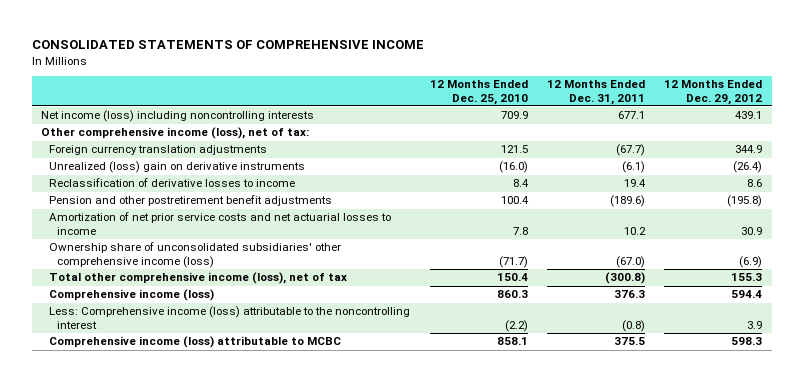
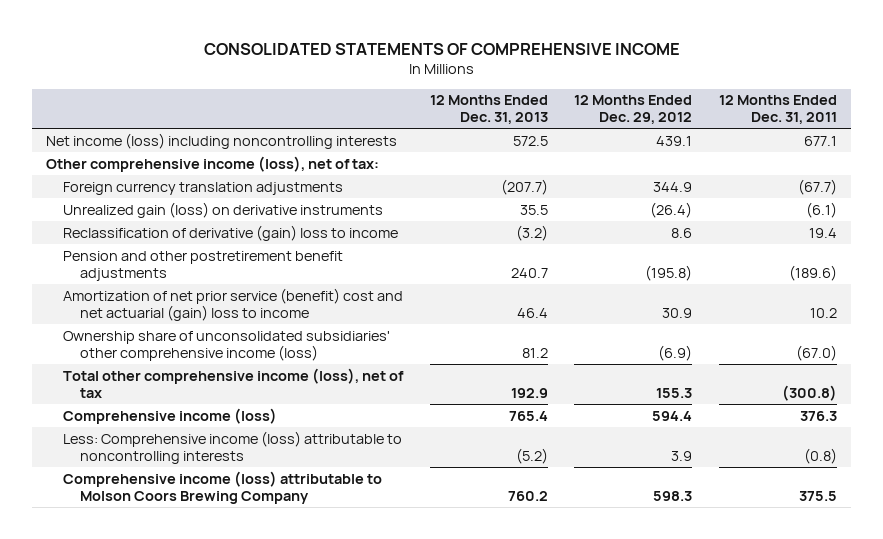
[429,80,528,105] 12 Months Ended Dec. 25, 2010 -> none
none -> [429,95,548,125] 12 Months Ended Dec. 31, 2013
[49,161,306,174] Unrealized (loss) gain on derivative instruments -> [62,201,383,218] Unrealized gain (loss) on derivative instruments
[49,178,296,188] Reclassification of derivative losses to income -> [62,224,398,241] Reclassification of derivative (gain) loss to income
[49,212,392,235] Amortization of net prior service costs and net actuarial losses to income -> [62,287,403,321] Amortization of net prior service (benefit) cost and net actuarial (gain) loss to income
[49,306,411,329] Less: Comprehensive income (loss) attributable to the noncontrolling interest -> [62,430,402,464] Less: Comprehensive income (loss) attributable to noncontrolling interests
[49,336,342,349] Comprehensive income (loss) attributable to MCBC -> [62,470,382,504] Comprehensive income (loss) attributable to Molson Coors Brewing Company

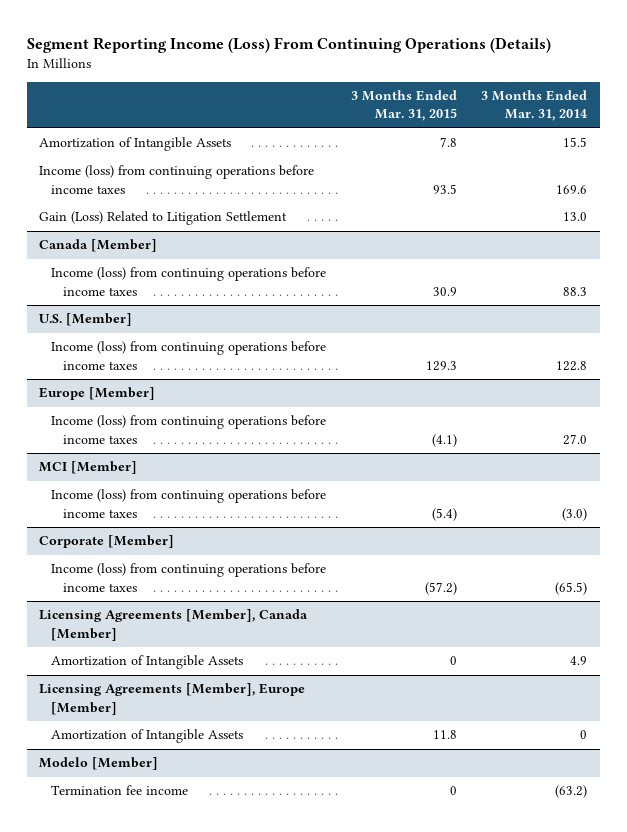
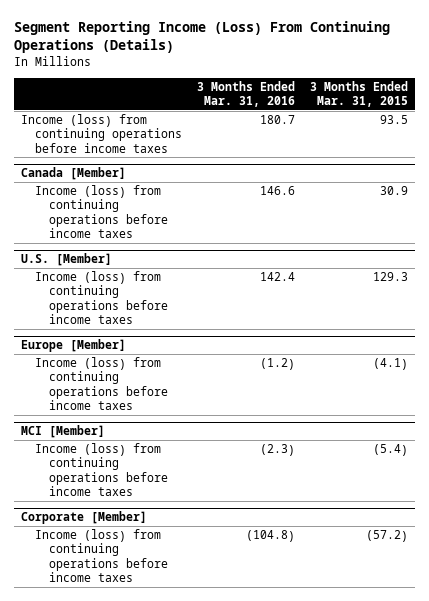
[481,90,588,122] 3 Months Ended Mar. 31, 2014 -> none
none -> [196,80,295,107] 3 Months Ended Mar. 31, 2016
[39,137,232,152] Amortization of Intangible Assets -> none
[39,211,288,226] Gain (Loss) Related to Litigation Settlement -> none
[39,609,309,641] Licensing Agreements [Member], Canada [Member] -> none
[51,655,244,670] Amortization of Intangible Assets -> none
[39,683,306,715] Licensing Agreements [Member], Europe [Member] -> none
[51,729,244,744] Amortization of Intangible Assets -> none
[39,757,159,771] Modelo [Member] -> none
[51,785,189,796] Termination fee income -> none

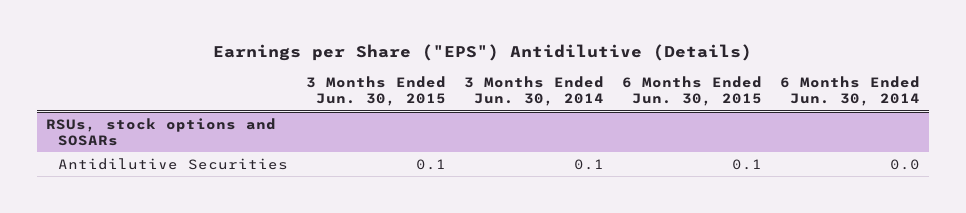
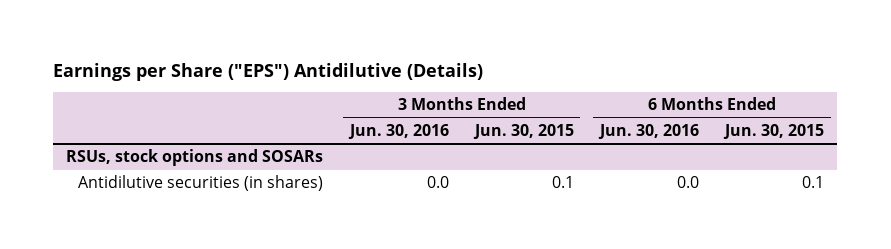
[464,76,605,107] 3 Months Ended Jun. 30, 2014 -> none
[780,76,921,107] 6 Months Ended Jun. 30, 2014 -> none
none -> [347,124,449,140] Jun. 30, 2016
none -> [597,124,699,140] Jun. 30, 2016
[58,157,289,170] Antidilutive Securities -> [78,175,324,192] Antidilutive securities (in shares)

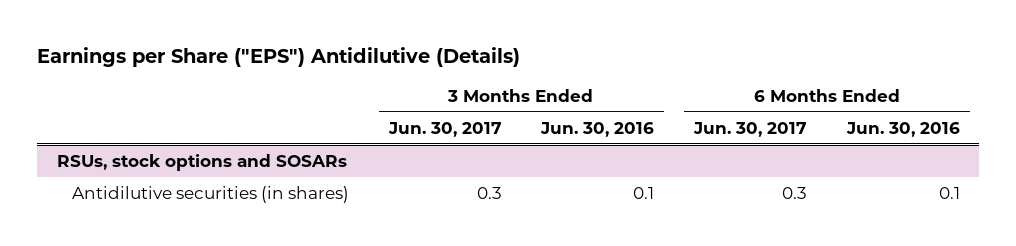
[472,124,574,140] Jun. 30, 2015 -> none
[723,124,825,140] Jun. 30, 2015 -> none
none -> [387,121,502,137] Jun. 30, 2017
none -> [692,121,807,137] Jun. 30, 2017
[426,176,449,189] 0.0 -> [633,186,655,199] 0.1
[676,176,699,189] 0.0 -> [938,186,960,199] 0.1

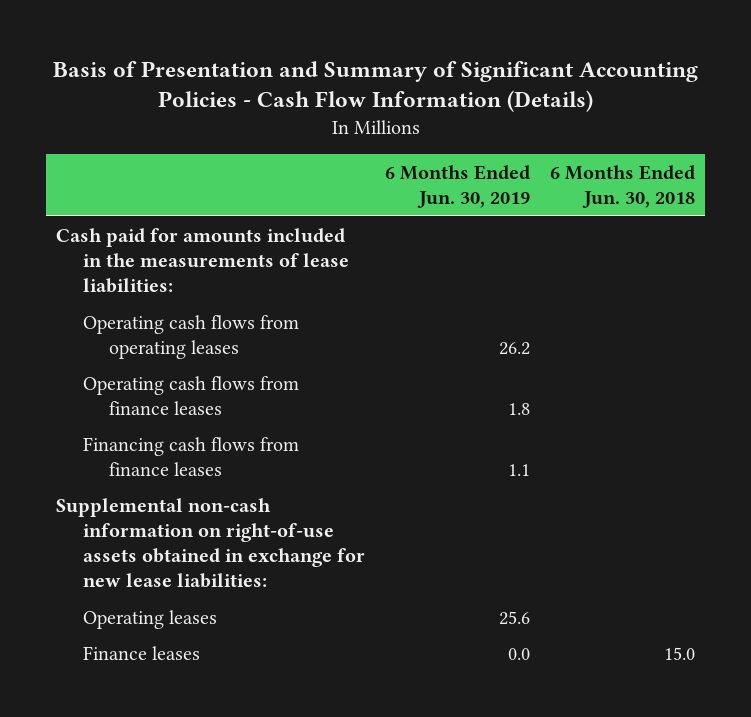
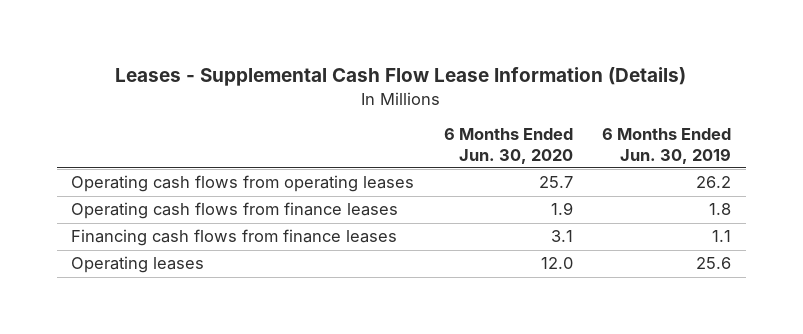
[52,60,698,113] Basis of Presentation and Summary of Significant Accounting Policies - Cash Flow Information (Details) -> [115,67,687,87] Leases - Supplemental Cash Flow Lease Information (Details)
[550,164,696,208] 6 Months Ended Jun. 30, 2018 -> none
none -> [443,128,573,164] 6 Months Ended Jun. 30, 2020
[55,227,349,293] Cash paid for amounts included in the measurements of lease liabilities: -> none
[55,497,365,588] Supplemental non-cash information on right-of-use assets obtained in exchange for new lease liabilities: -> none
[82,645,200,660] Finance leases -> none

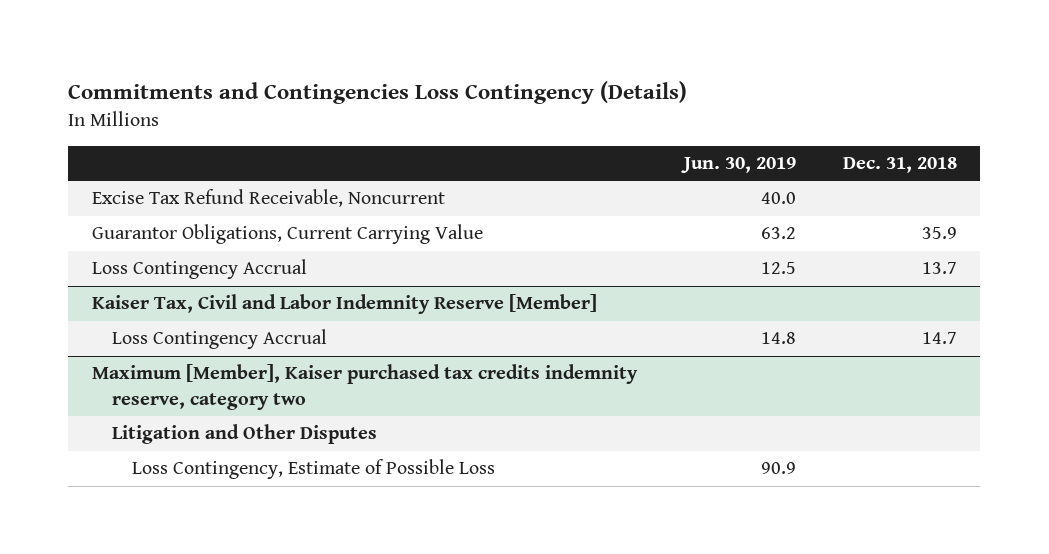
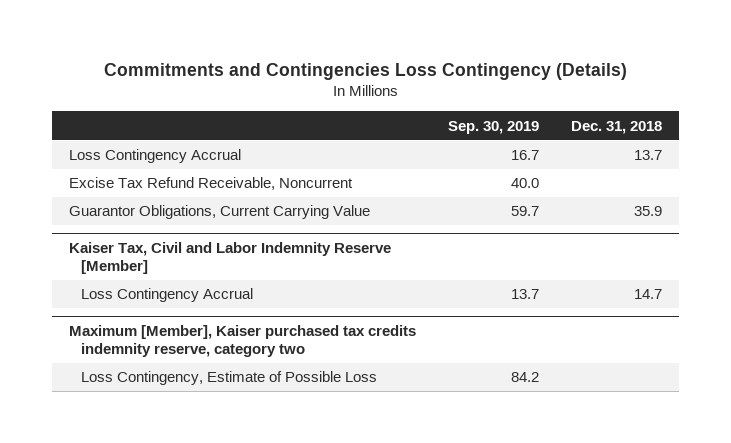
[680,157,796,174] Jun. 30, 2019 -> none
none -> [448,120,540,134] Sep. 30, 2019
[91,259,307,280] Loss Contingency Accrual -> [68,149,241,164] Loss Contingency Accrual
[111,424,377,445] Litigation and Other Disputes -> none

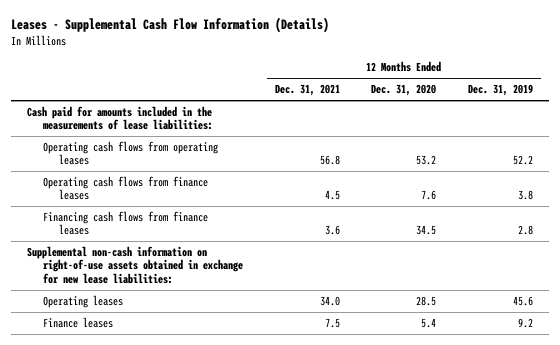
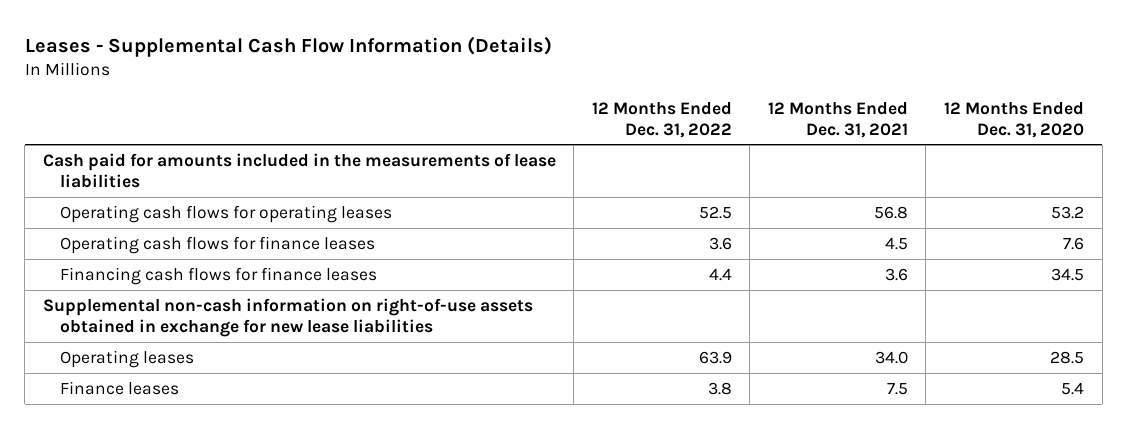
[468,84,534,97] Dec. 31, 2019 -> none
none -> [591,101,732,138] 12 Months Ended Dec. 31, 2022
[26,106,213,131] Cash paid for amounts included in the measurements of lease liabilities: -> [42,152,556,188] Cash paid for amounts included in the measurements of lease liabilities
[42,141,218,166] Operating cash flows from operating leases -> [60,204,393,223] Operating cash flows for operating leases
[42,176,208,201] Operating cash flows from finance leases -> [60,235,376,254] Operating cash flows for finance leases
[42,211,208,236] Financing cash flows from finance leases -> [60,266,378,285] Financing cash flows for finance leases
[26,246,243,284] Supplemental non-cash information on right-of-use assets obtained in exchange for new lease liabilities: -> [42,297,533,337] Supplemental non-cash information on right-of-use assets obtained in exchange for new lease liabilities

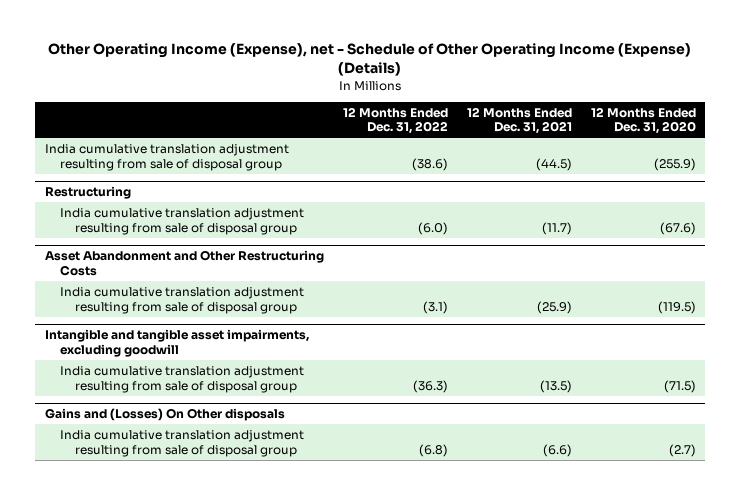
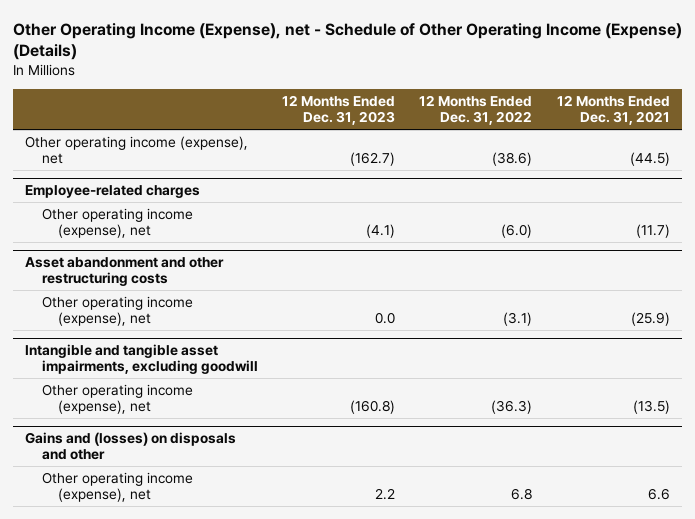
[590,106,696,135] 12 Months Ended Dec. 31, 2020 -> none
none -> [282,94,396,126] 12 Months Ended Dec. 31, 2023
[44,143,289,171] India cumulative translation adjustment resulting from sale of disposal group -> [25,136,249,165] Other operating income (expense), net
[44,186,131,200] Restructuring -> [25,185,201,199] Employee-related charges
[60,207,305,235] India cumulative translation adjustment resulting from sale of disposal group -> [41,208,193,239] Other operating income (expense), net
[44,250,324,276] Asset Abandonment and Other Restructuring Costs -> [25,257,225,287] Asset abandonment and other restructuring costs
[60,286,305,314] India cumulative translation adjustment resulting from sale of disposal group -> [41,296,193,327] Other operating income (expense), net
[60,429,305,457] India cumulative translation adjustment resulting from sale of disposal group -> none
[60,365,305,393] India cumulative translation adjustment resulting from sale of disposal group -> [41,384,193,415] Other operating income (expense), net
[44,408,285,422] Gains and (Losses) On Other disposals -> [25,432,237,461] Gains and (losses) on disposals and other
none -> [41,472,193,503] Other operating income (expense), net

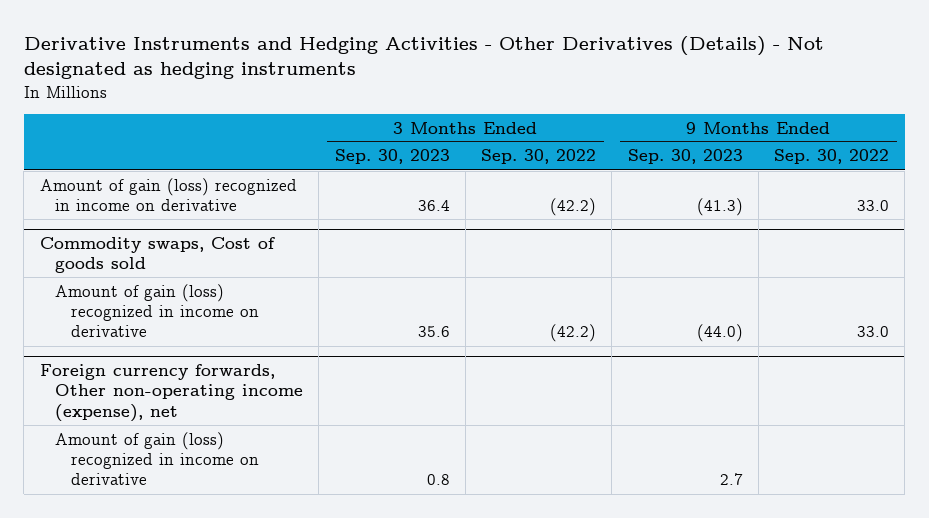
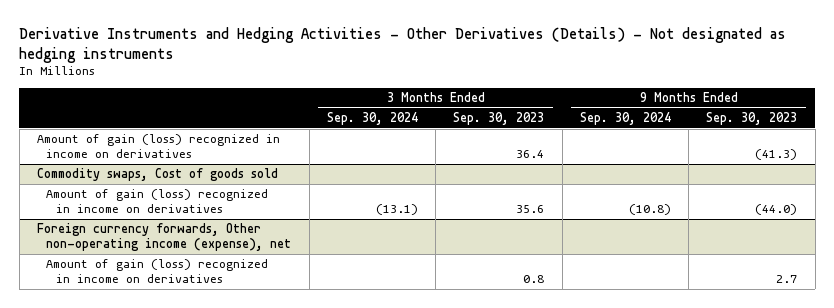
[481,149,597,165] Sep. 30, 2022 -> none
[774,149,890,165] Sep. 30, 2022 -> none
none -> [326,112,418,126] Sep. 30, 2024
none -> [579,112,671,126] Sep. 30, 2024
[39,177,297,212] Amount of gain (loss) recognized in income on derivative -> [37,134,281,159] Amount of gain (loss) recognized in income on derivatives
[55,283,259,338] Amount of gain (loss) recognized in income on derivative -> [46,189,269,214] Amount of gain (loss) recognized in income on derivatives
[55,431,259,486] Amount of gain (loss) recognized in income on derivative -> [46,259,269,284] Amount of gain (loss) recognized in income on derivatives

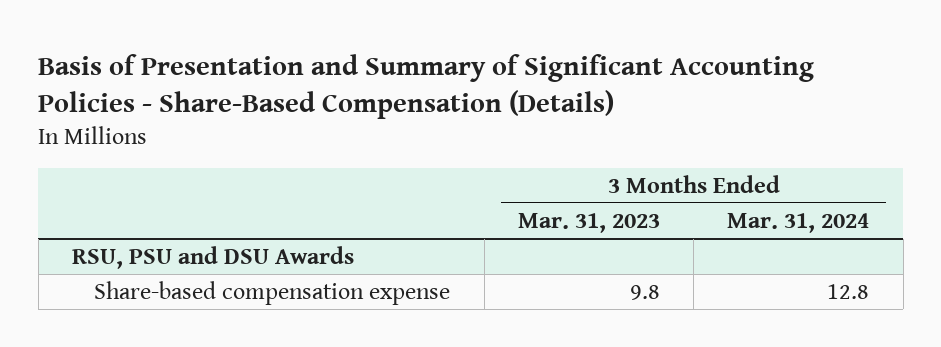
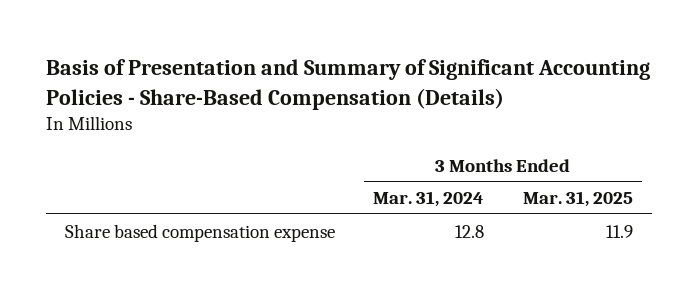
[517,212,660,233] Mar. 31, 2023 -> none
none -> [522,190,633,207] Mar. 31, 2025
[71,246,354,270] RSU, PSU and DSU Awards -> none
[94,281,451,306] Share-based compensation expense -> [64,223,335,242] Share based compensation expense

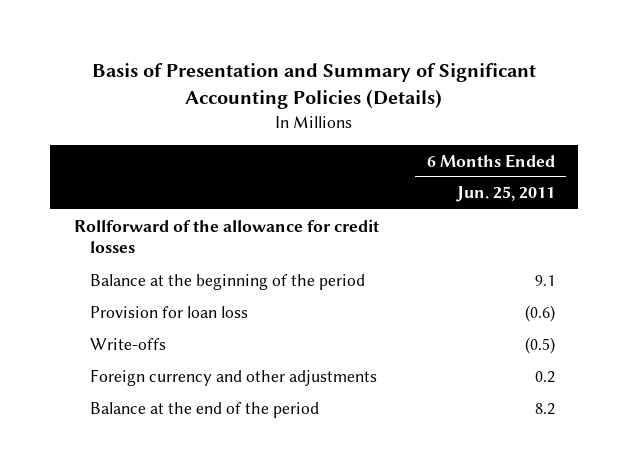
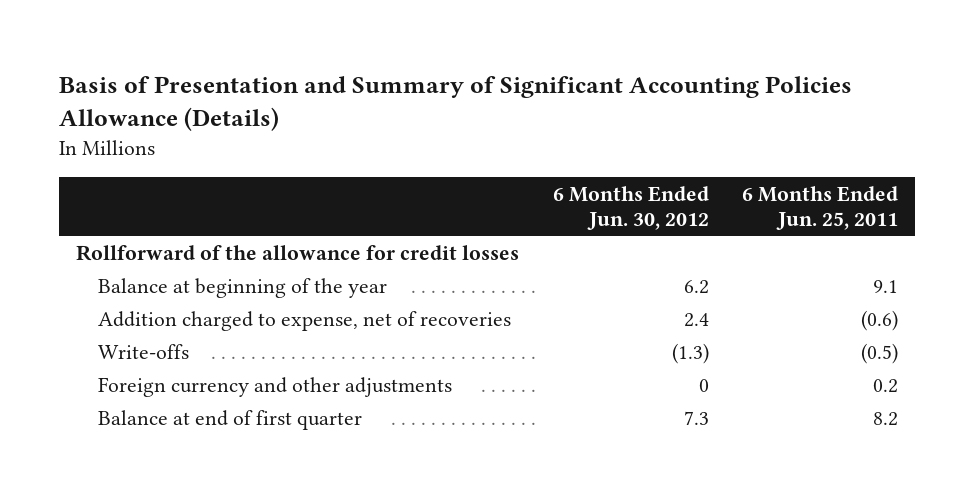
[92,63,537,110] Basis of Presentation and Summary of Significant Accounting Policies (Details) -> [59,75,853,132] Basis of Presentation and Summary of Significant Accounting Policies Allowance (Details)
none -> [552,185,709,230] 6 Months Ended Jun. 30, 2012
[90,273,366,290] Balance at the beginning of the period -> [97,277,387,298] Balance at beginning of the year
[90,305,249,318] Provision for loan loss -> [97,310,511,331] Addition charged to expense, net of recoveries
[90,401,320,418] Balance at the end of the period -> [97,409,362,430] Balance at end of first quarter

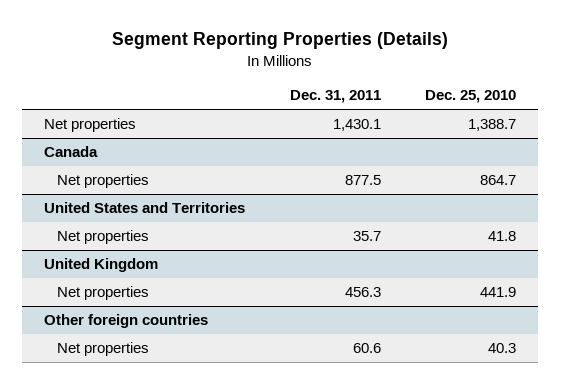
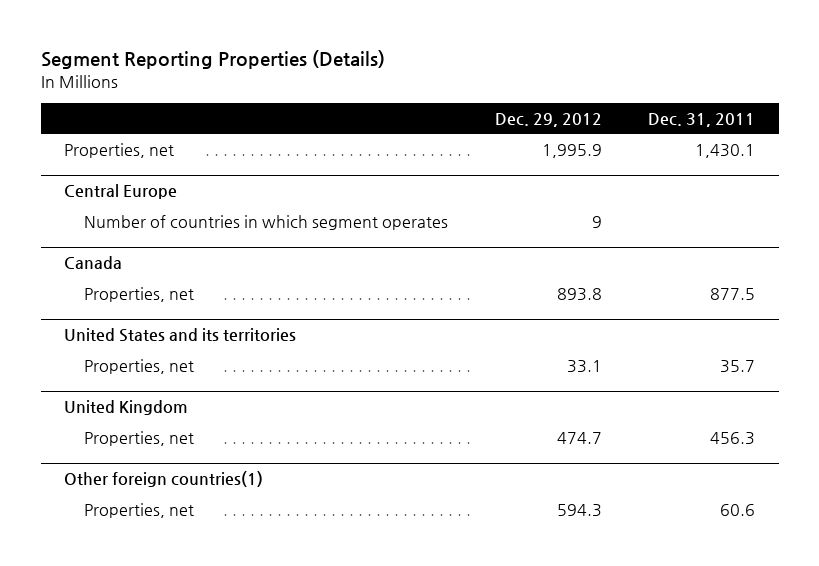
[425,90,517,104] Dec. 25, 2010 -> none
none -> [494,112,602,127] Dec. 29, 2012
[44,118,137,133] Net properties -> [63,142,174,158] Properties, net
none -> [63,184,177,200] Central Europe
none -> [83,214,448,230] Number of countries in which segment operates
[56,174,149,189] Net properties -> [83,286,194,302] Properties, net
[44,202,246,214] United States and Territories -> [63,328,296,343] United States and its territories
[56,230,149,245] Net properties -> [83,358,194,374] Properties, net
[56,286,149,301] Net properties -> [83,430,194,446] Properties, net
[44,314,209,329] Other foreign countries -> [63,471,263,488] Other foreign countries(1)
[56,342,149,357] Net properties -> [83,502,194,518] Properties, net

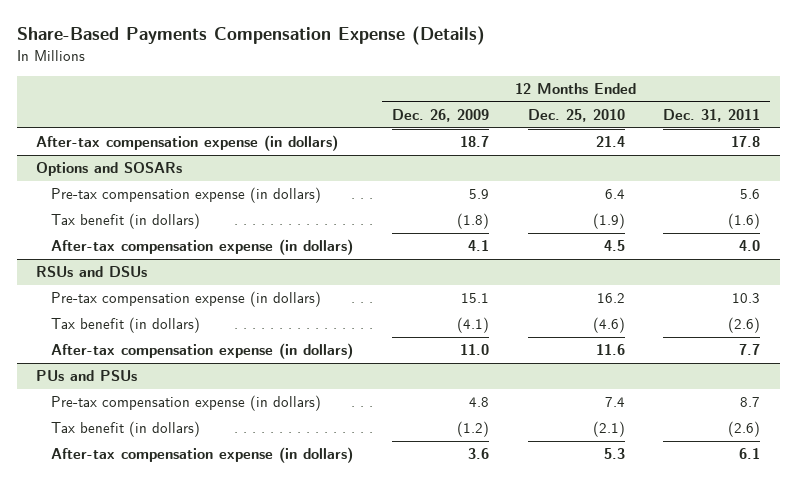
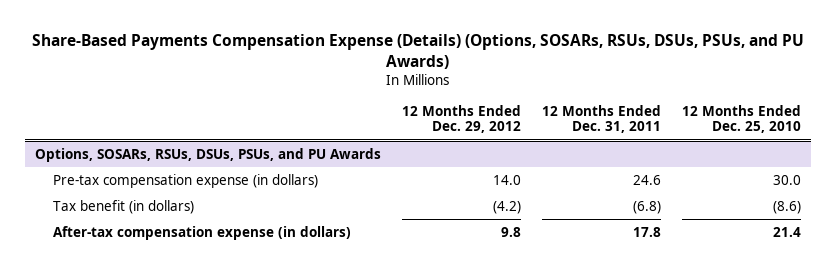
[17,26,486,46] Share-Based Payments Compensation Expense (Details) -> [32,33,805,69] Share-Based Payments Compensation Expense (Details) (Options, SOSARs, RSUs, DSUs, PSUs, and PU Awards)
[392,108,490,122] Dec. 26, 2009 -> none
none -> [402,104,522,134] 12 Months Ended Dec. 29, 2012
none -> [35,147,382,162] Options, SOSARs, RSUs, DSUs, PSUs, and PU Awards
none -> [53,173,319,188] Pre-tax compensation expense (in dollars)
none -> [53,199,195,214] Tax benefit (in dollars)
[36,162,183,177] Options and SOSARs -> none
[51,187,322,204] Pre-tax compensation expense (in dollars) -> none
[51,213,201,230] Tax benefit (in dollars) -> none
[51,239,354,256] After-tax compensation expense (in dollars) -> none
[36,266,148,278] RSUs and DSUs -> none
[51,291,322,308] Pre-tax compensation expense (in dollars) -> none
[51,317,201,334] Tax benefit (in dollars) -> none
[51,343,354,360] After-tax compensation expense (in dollars) -> none
[36,370,138,382] PUs and PSUs -> none
[51,395,322,412] Pre-tax compensation expense (in dollars) -> none
[51,421,201,438] Tax benefit (in dollars) -> none
[51,447,354,464] After-tax compensation expense (in dollars) -> none

